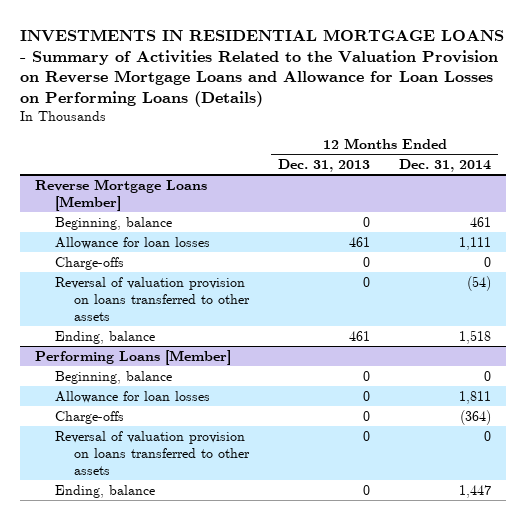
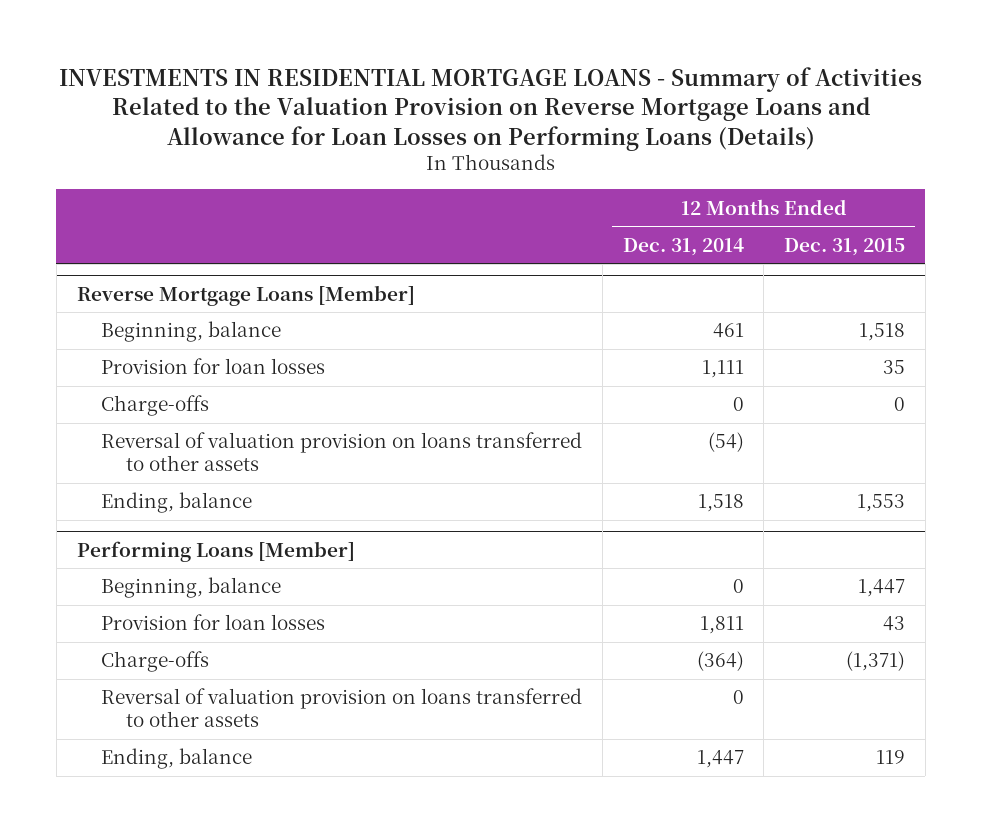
[278,158,371,172] Dec. 31, 2013 -> none
none -> [783,237,905,256] Dec. 31, 2015
[54,236,210,249] Allowance for loan losses -> [101,358,326,375] Provision for loan losses
[54,390,210,403] Allowance for loan losses -> [101,614,326,631] Provision for loan losses

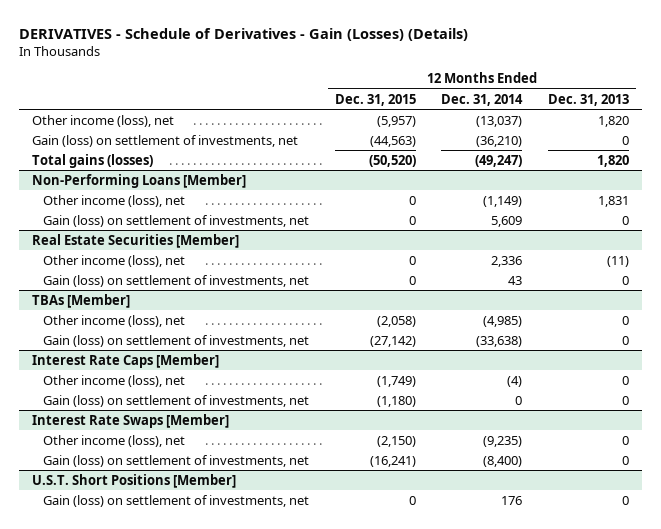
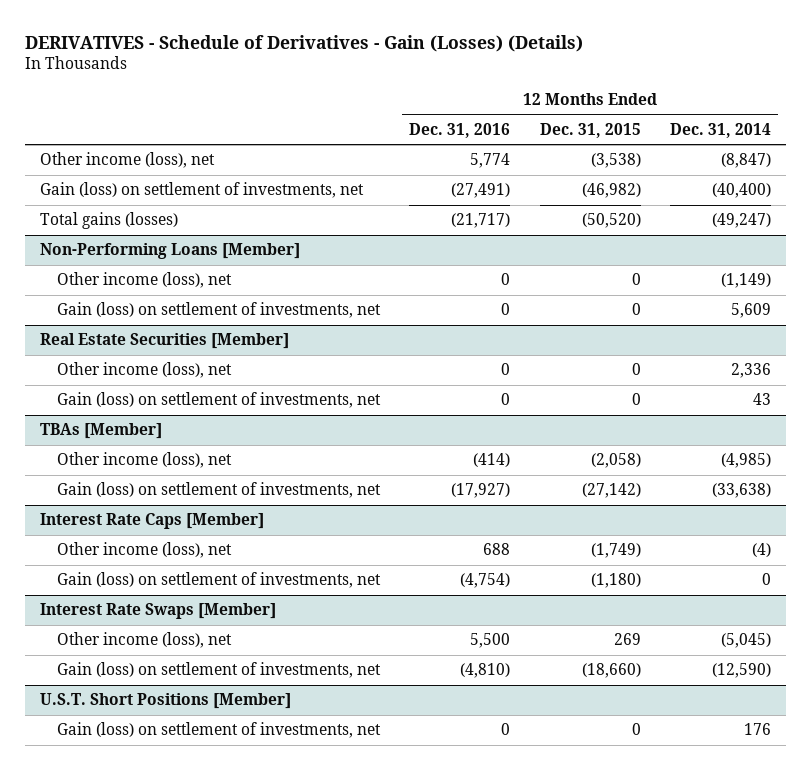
[548,93,630,106] Dec. 31, 2013 -> none
none -> [409,122,511,138] Dec. 31, 2016
[376,115,416,127] (5,957) -> [590,153,641,169] (3,538)
[476,115,523,127] (13,037) -> [721,153,772,169] (8,847)
[369,135,416,147] (44,563) -> [581,183,641,199] (46,982)
[476,135,523,147] (36,210) -> [712,183,772,199] (40,400)
[376,435,416,447] (2,150) -> [613,633,641,646] 269
[483,435,523,447] (9,235) -> [721,633,772,649] (5,045)
[369,455,416,467] (16,241) -> [581,663,641,679] (18,660)
[483,455,523,467] (8,400) -> [712,663,772,679] (12,590)

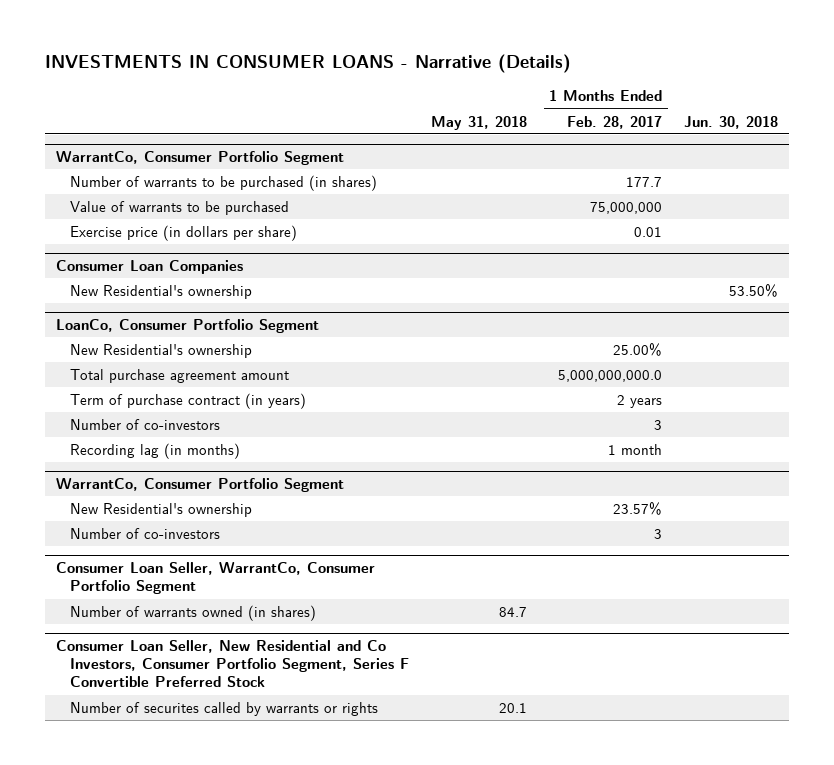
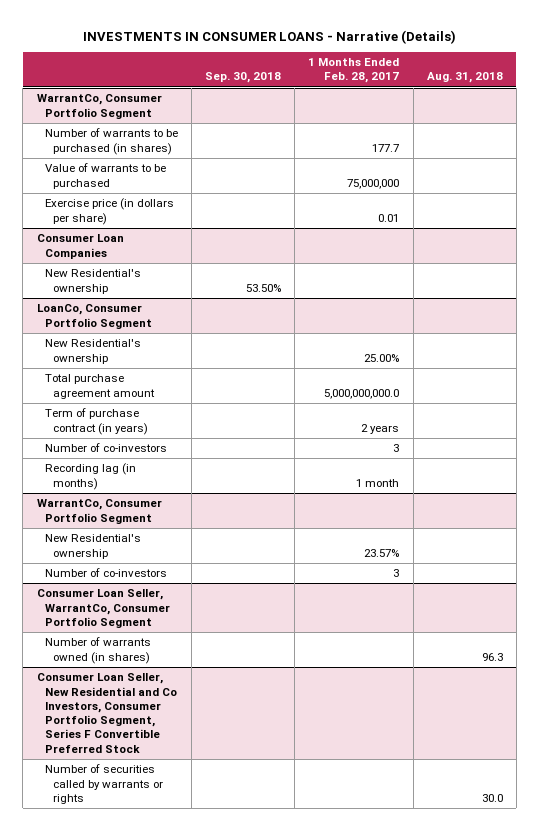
[431,115,528,130] May 31, 2018 -> none
[684,115,779,129] Jun. 30, 2018 -> none
none -> [205,72,282,84] Sep. 30, 2018
none -> [426,72,503,84] Aug. 31, 2018
[69,701,378,716] Number of securites called by warrants or rights -> [44,764,164,804] Number of securities called by warrants or rights

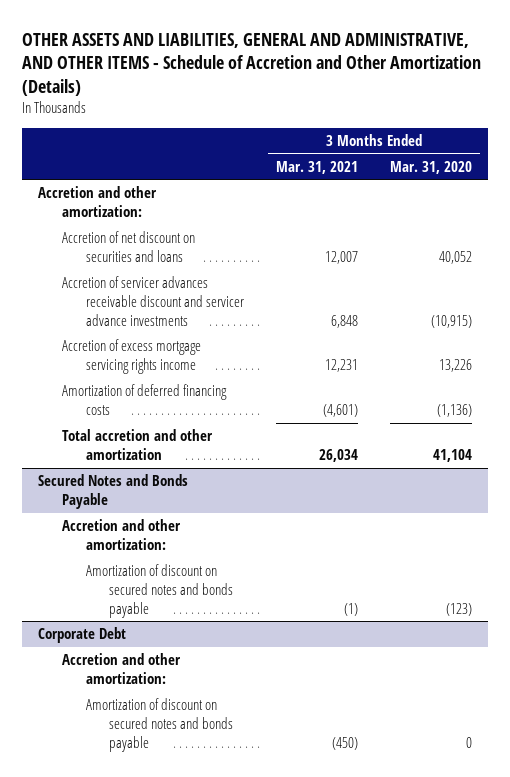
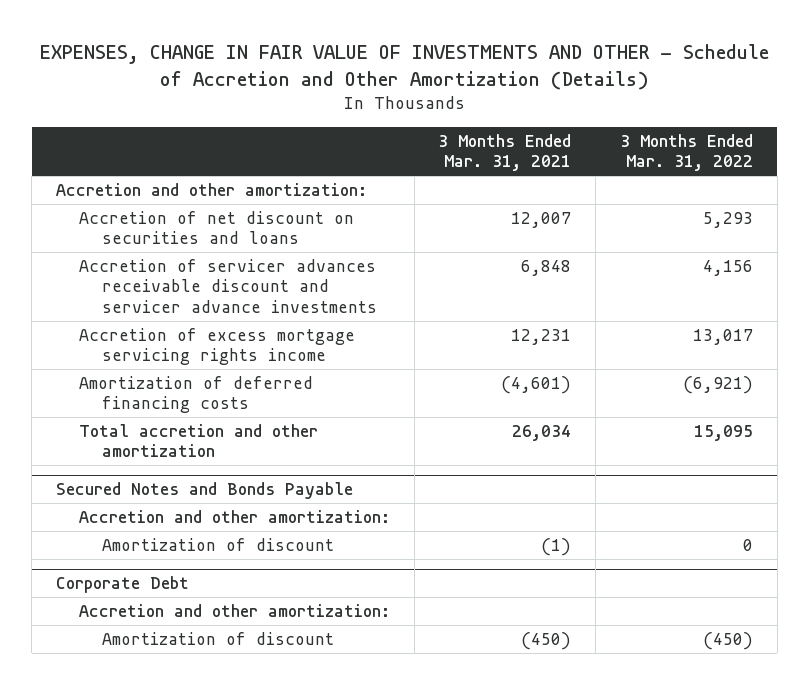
[22,32,482,96] OTHER ASSETS AND LIABILITIES, GENERAL AND ADMINISTRATIVE, AND OTHER ITEMS - Schedule of Accretion and Other Amortization (Details) -> [39,43,769,90] EXPENSES, CHANGE IN FAIR VALUE OF INVESTMENTS AND OTHER - Schedule of Accretion and Other Amortization (Details)
[389,160,472,174] Mar. 31, 2020 -> none
none -> [619,133,753,172] 3 Months Ended Mar. 31, 2022
[85,564,234,619] Amortization of discount on secured notes and bonds payable -> [101,537,334,551] Amortization of discount
[85,698,234,753] Amortization of discount on secured notes and bonds payable -> [101,631,334,645] Amortization of discount

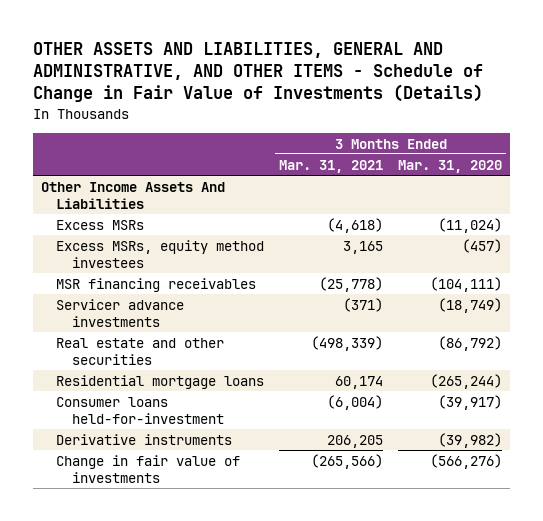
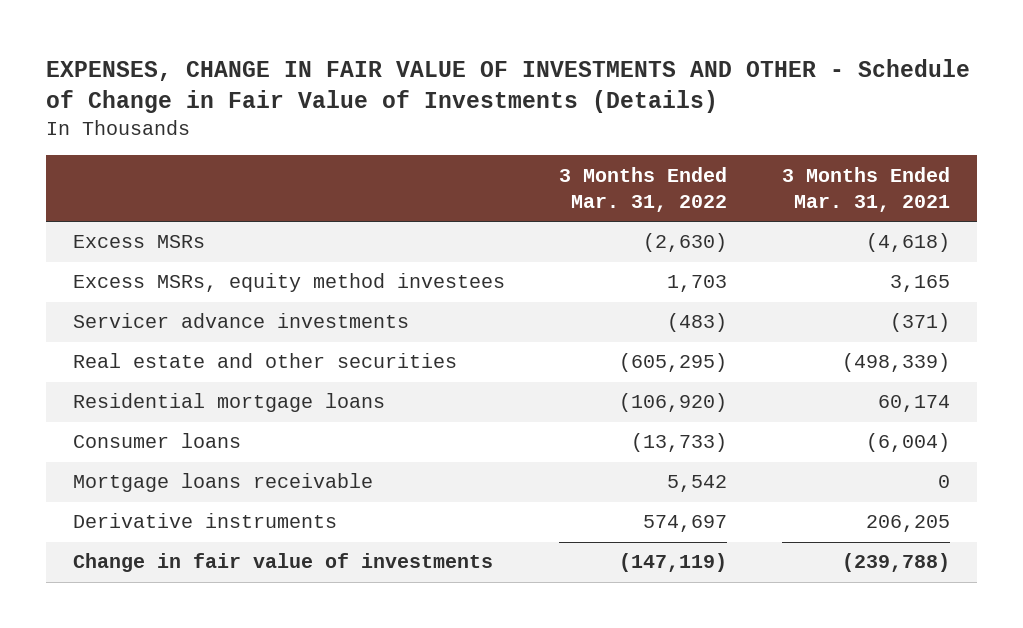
[33,42,484,103] OTHER ASSETS AND LIABILITIES, GENERAL AND ADMINISTRATIVE, AND OTHER ITEMS - Schedule of Change in Fair Value of Investments (Details) -> [45,58,970,114] EXPENSES, CHANGE IN FAIR VALUE OF INVESTMENTS AND OTHER - Schedule of Change in Fair Value of Investments (Details)
[398,159,503,173] Mar. 31, 2020 -> none
none -> [559,166,728,213] 3 Months Ended Mar. 31, 2022
[40,181,225,209] Other Income Assets And Liabilities -> none
[56,277,257,292] MSR financing receivables -> none
[56,396,224,424] Consumer loans held-for-investment -> [72,433,241,449] Consumer loans
none -> [72,473,373,493] Mortgage loans receivable
[311,453,384,469] (265,566) -> [841,553,950,573] (239,788)

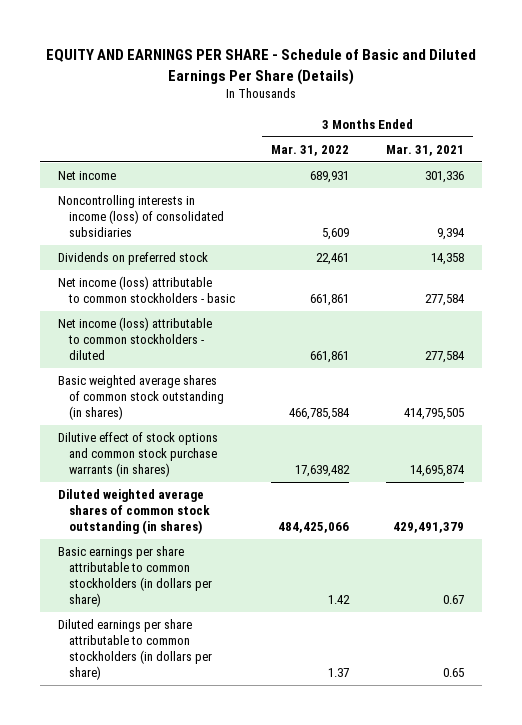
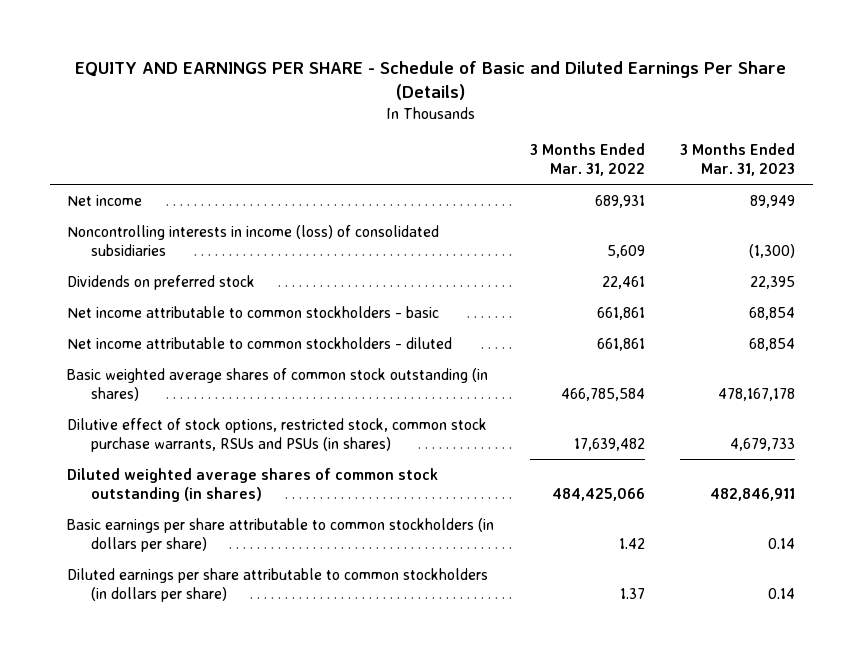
[385,144,464,156] Mar. 31, 2021 -> none
none -> [680,143,796,177] 3 Months Ended Mar. 31, 2023
[58,276,235,304] Net income (loss) attributable to common stockholders - basic -> [67,305,440,318] Net income attributable to common stockholders - basic
[58,317,213,361] Net income (loss) attributable to common stockholders - diluted -> [67,336,453,349] Net income attributable to common stockholders - diluted
[58,432,219,478] Dilutive effect of stock options and common stock purchase warrants (in shares) -> [67,417,488,452] Dilutive effect of stock options, restricted stock, common stock purchase warrants, RSUs and PSUs (in shares)

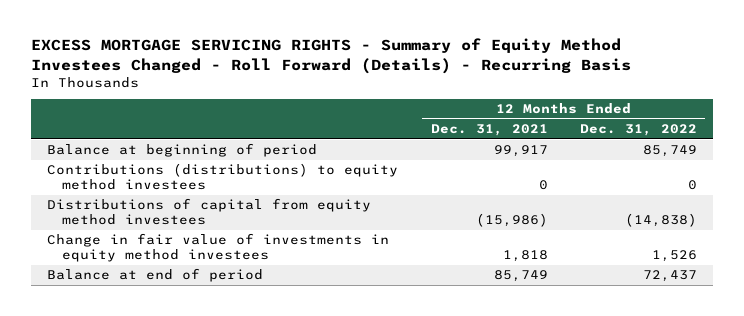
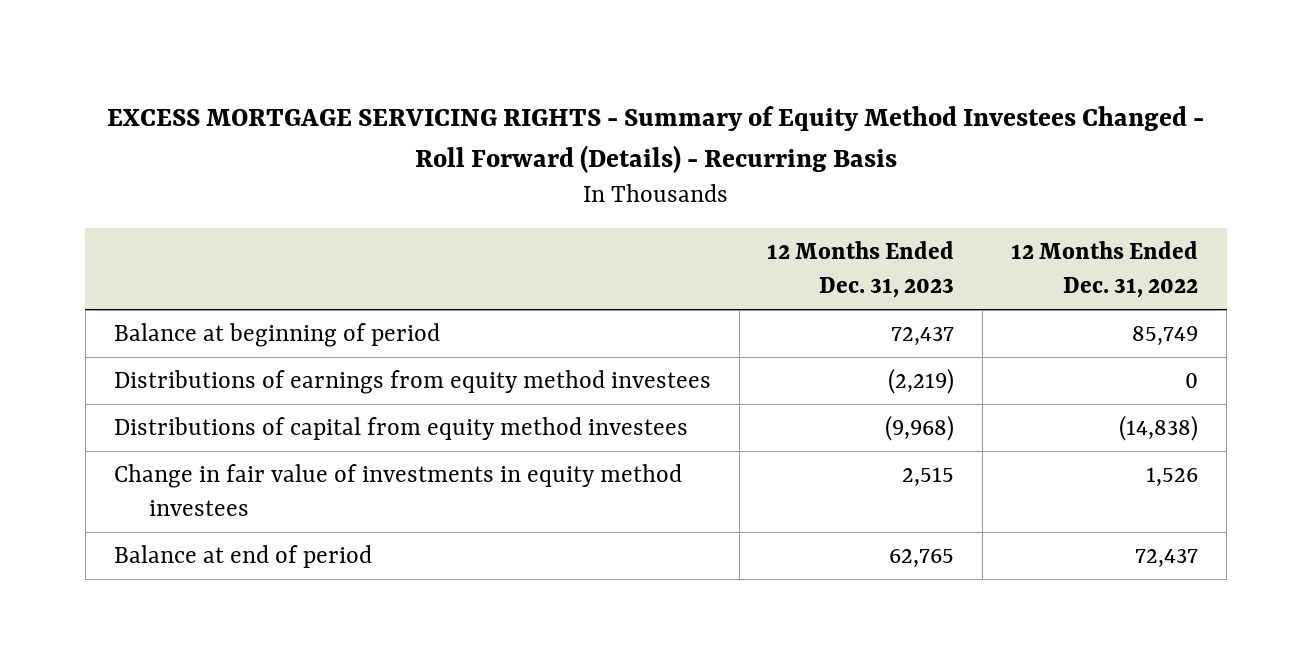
[430,124,548,137] Dec. 31, 2021 -> none
none -> [767,241,955,299] 12 Months Ended Dec. 31, 2023
[47,163,399,191] Contributions (distributions) to equity method investees -> none
none -> [113,369,711,394] Distributions of earnings from equity method investees

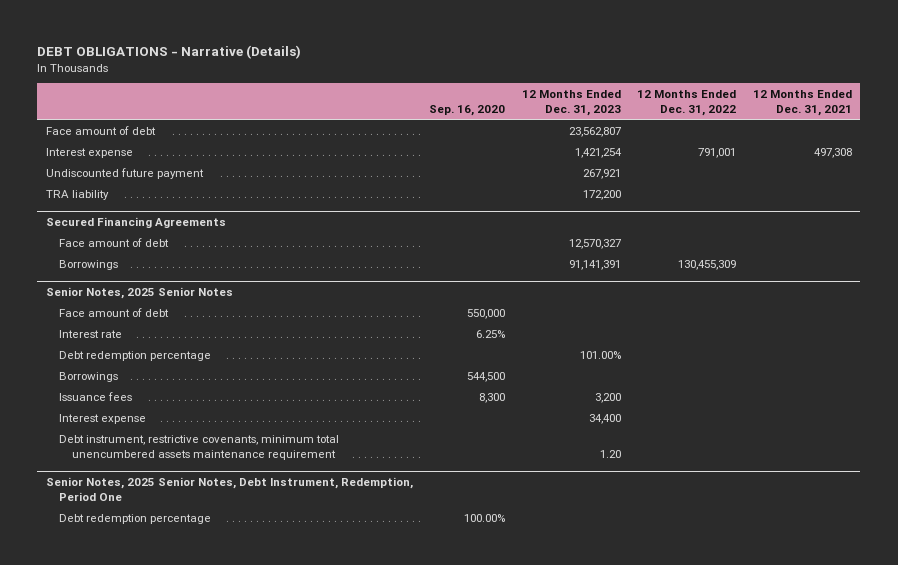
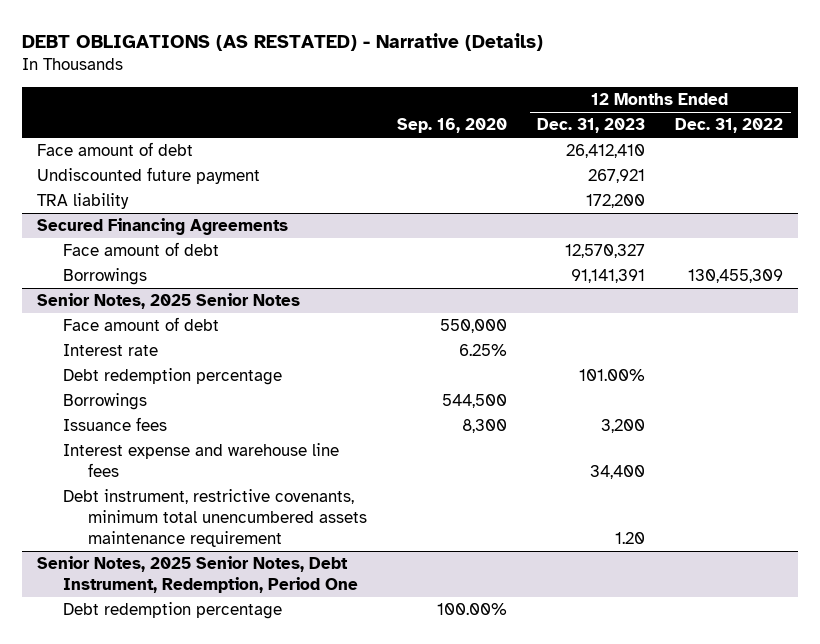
[37,44,302,59] DEBT OBLIGATIONS - Narrative (Details) -> [22,32,544,51] DEBT OBLIGATIONS (AS RESTATED) - Narrative (Details)
[753,89,853,116] 12 Months Ended Dec. 31, 2021 -> none
[45,147,133,158] Interest expense -> none
[568,126,621,137] 23,562,807 -> [566,144,646,159] 26,412,410
[58,413,146,424] Interest expense -> [62,443,339,478] Interest expense and warehouse line fees

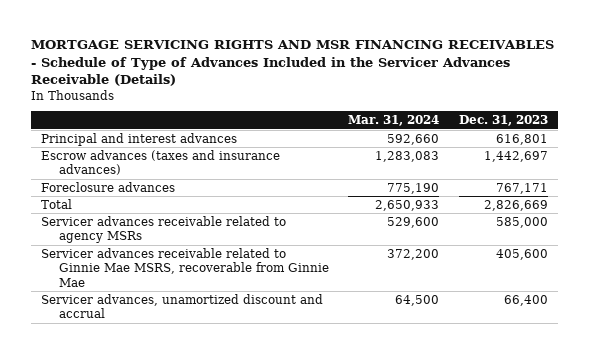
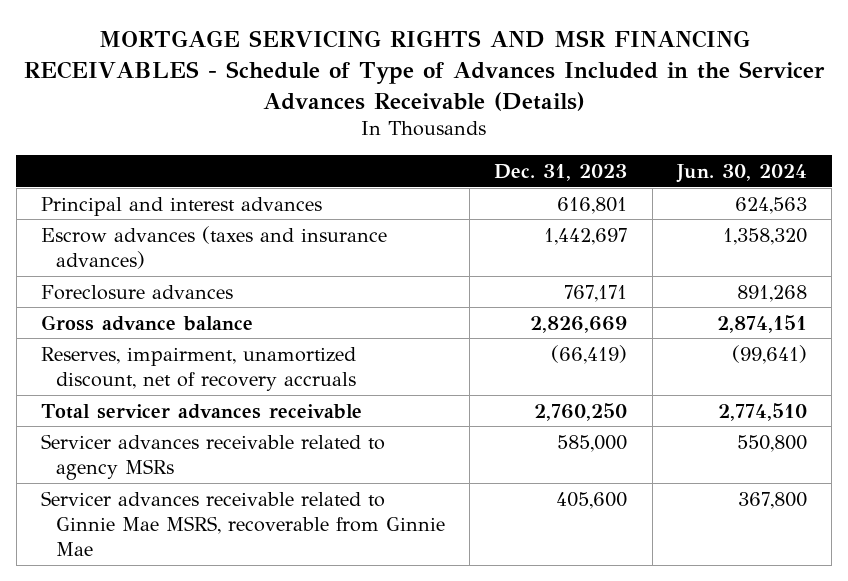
[348,114,440,126] Mar. 31, 2024 -> none
none -> [675,163,807,183] Jun. 30, 2024
none -> [41,314,254,331] Gross advance balance
none -> [41,346,357,391] Reserves, impairment, unamortized discount, net of recovery accruals
[41,198,73,209] Total -> [41,403,363,419] Total servicer advances receivable
[484,199,549,211] 2,826,669 -> [534,402,628,421] 2,760,250
[41,293,324,319] Servicer advances, unamortized discount and accrual -> none

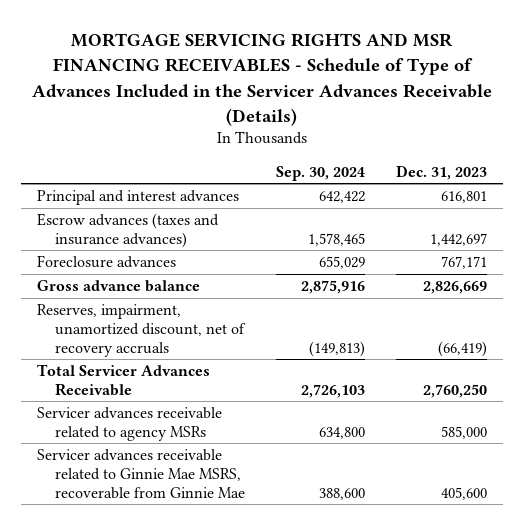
[675,163,807,183] Jun. 30, 2024 -> none
none -> [276,165,366,181] Sep. 30, 2024
[41,403,363,419] Total servicer advances receivable -> [36,364,210,396] Total Servicer Advances Receivable

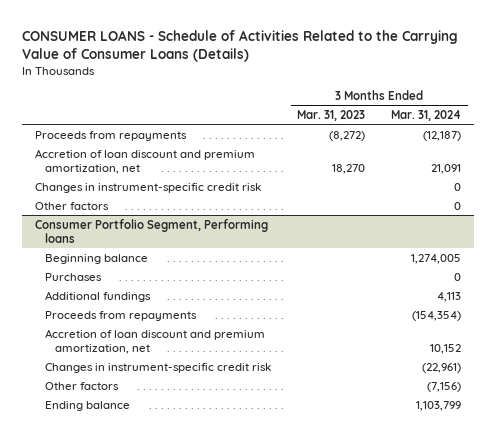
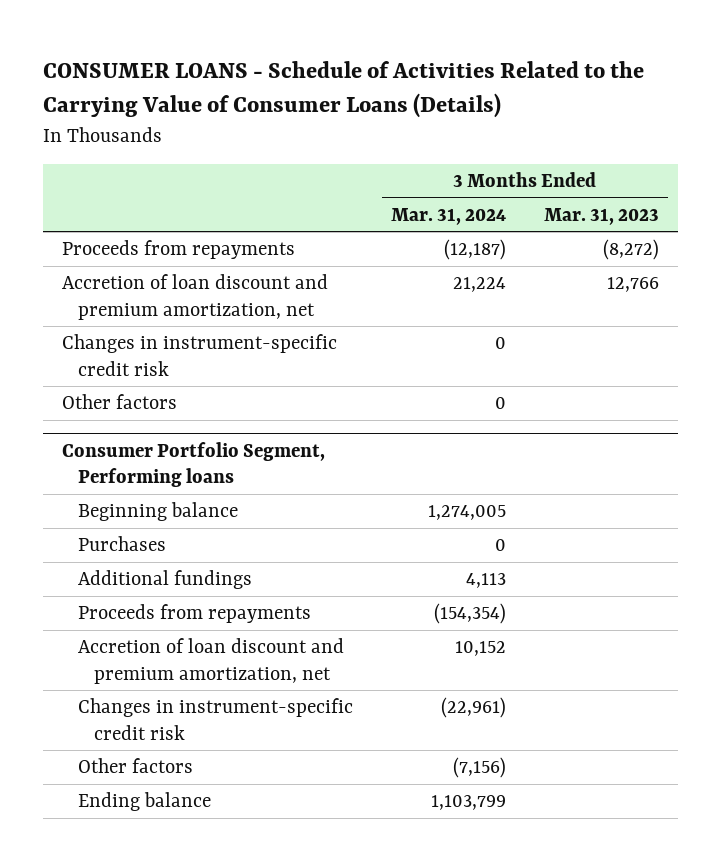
[332,163,366,174] 18,270 -> [606,277,659,293] 12,766
[431,163,462,174] 21,091 -> [452,277,506,293] 21,224

